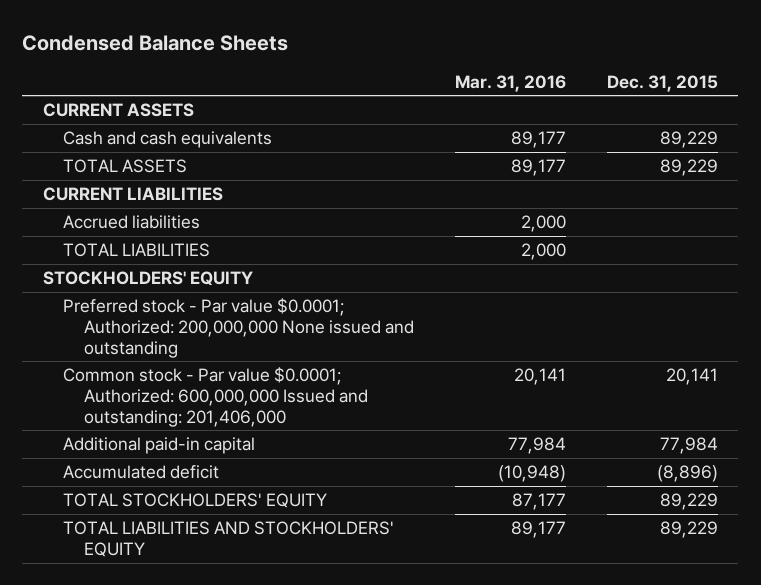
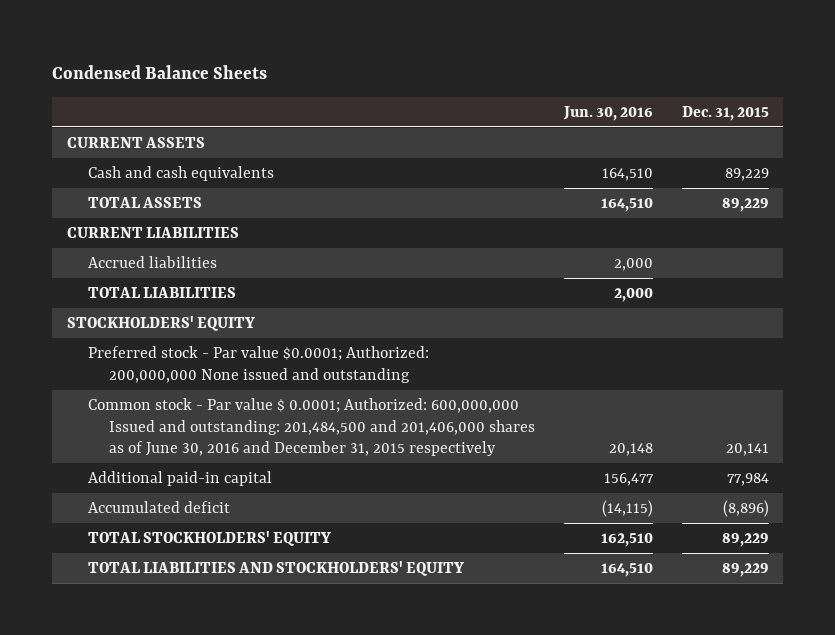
[455,74,567,92] Mar. 31, 2016 -> none
none -> [562,105,653,121] Jun. 30, 2016
[63,367,369,427] Common stock - Par value $0.0001; Authorized: 600,000,000 Issued and outstanding: 201,406,000 -> [87,398,536,456] Common stock - Par value $ 0.0001; Authorized: 600,000,000 Issued and outstanding: 201,484,500 and 201,406,000 shares as of June 30, 2016 and December 31, 2015 respectively

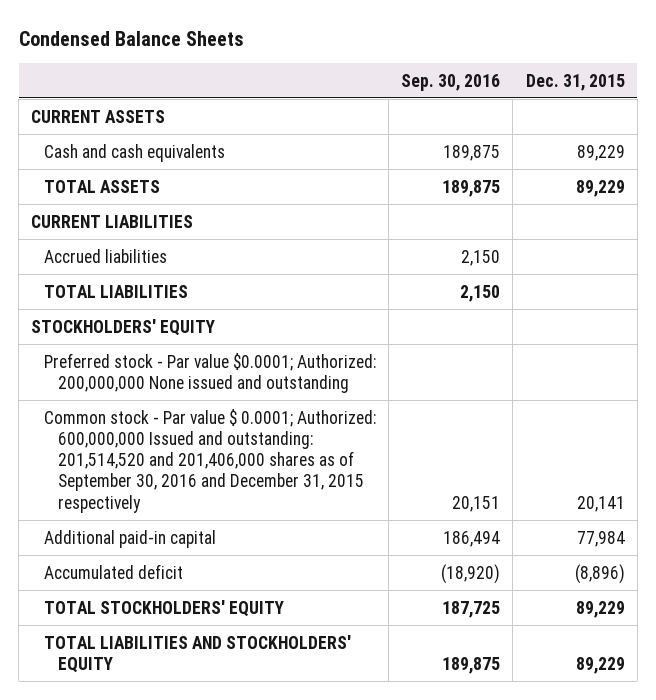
[562,105,653,121] Jun. 30, 2016 -> none
none -> [401,73,501,91] Sep. 30, 2016
[87,398,536,456] Common stock - Par value $ 0.0001; Authorized: 600,000,000 Issued and outstanding: 201,484,500 and 201,406,000 shares as of June 30, 2016 and December 31, 2015 respectively -> [44,408,377,513] Common stock - Par value $ 0.0001; Authorized: 600,000,000 Issued and outstanding: 201,514,520 and 201,406,000 shares as of September 30, 2016 and December 31, 2015 respectively

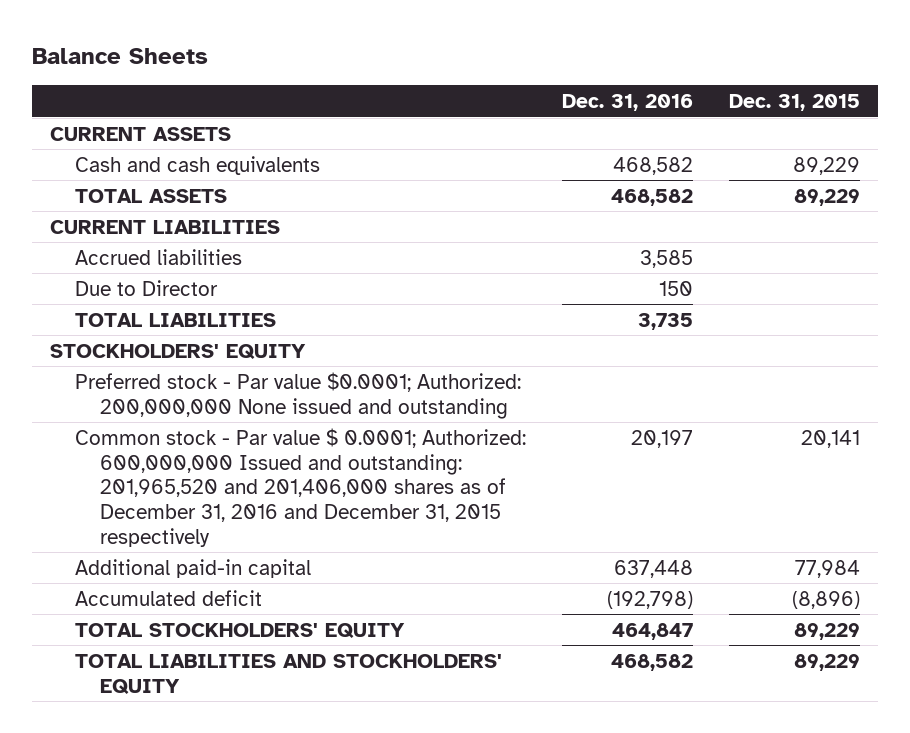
[18,30,244,46] Condensed Balance Sheets -> [31,48,208,65] Balance Sheets
[401,73,501,91] Sep. 30, 2016 -> none
none -> [561,94,693,112] Dec. 31, 2016
none -> [74,279,218,296] Due to Director
[44,408,377,513] Common stock - Par value $ 0.0001; Authorized: 600,000,000 Issued and outstanding: 201,514,520 and 201,406,000 shares as of September 30, 2016 and December 31, 2015 respectively -> [74,427,526,547] Common stock - Par value $ 0.0001; Authorized: 600,000,000 Issued and outstanding: 201,965,520 and 201,406,000 shares as of December 31, 2016 and December 31, 2015 respectively

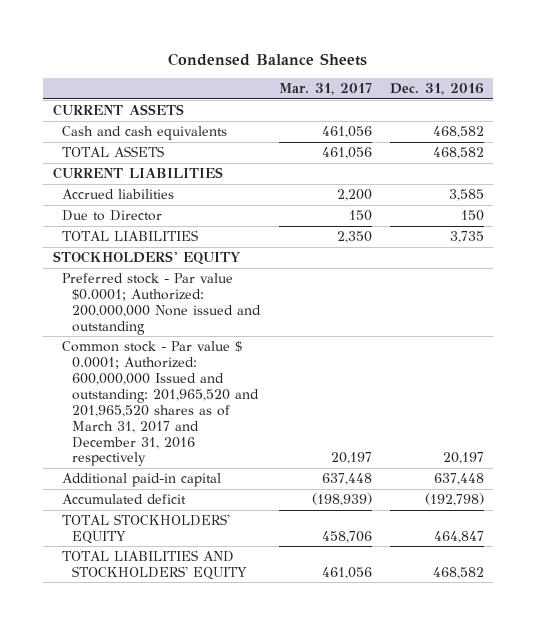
[31,48,208,65] Balance Sheets -> [168,52,368,66] Condensed Balance Sheets
[728,94,860,112] Dec. 31, 2015 -> none
none -> [278,83,372,96] Mar. 31, 2017
[74,427,526,547] Common stock - Par value $ 0.0001; Authorized: 600,000,000 Issued and outstanding: 201,965,520 and 201,406,000 shares as of December 31, 2016 and December 31, 2015 respectively -> [62,341,260,467] Common stock - Par value $ 0.0001; Authorized: 600,000,000 Issued and outstanding: 201,965,520 and 201,965,520 shares as of March 31, 2017 and December 31, 2016 respectively

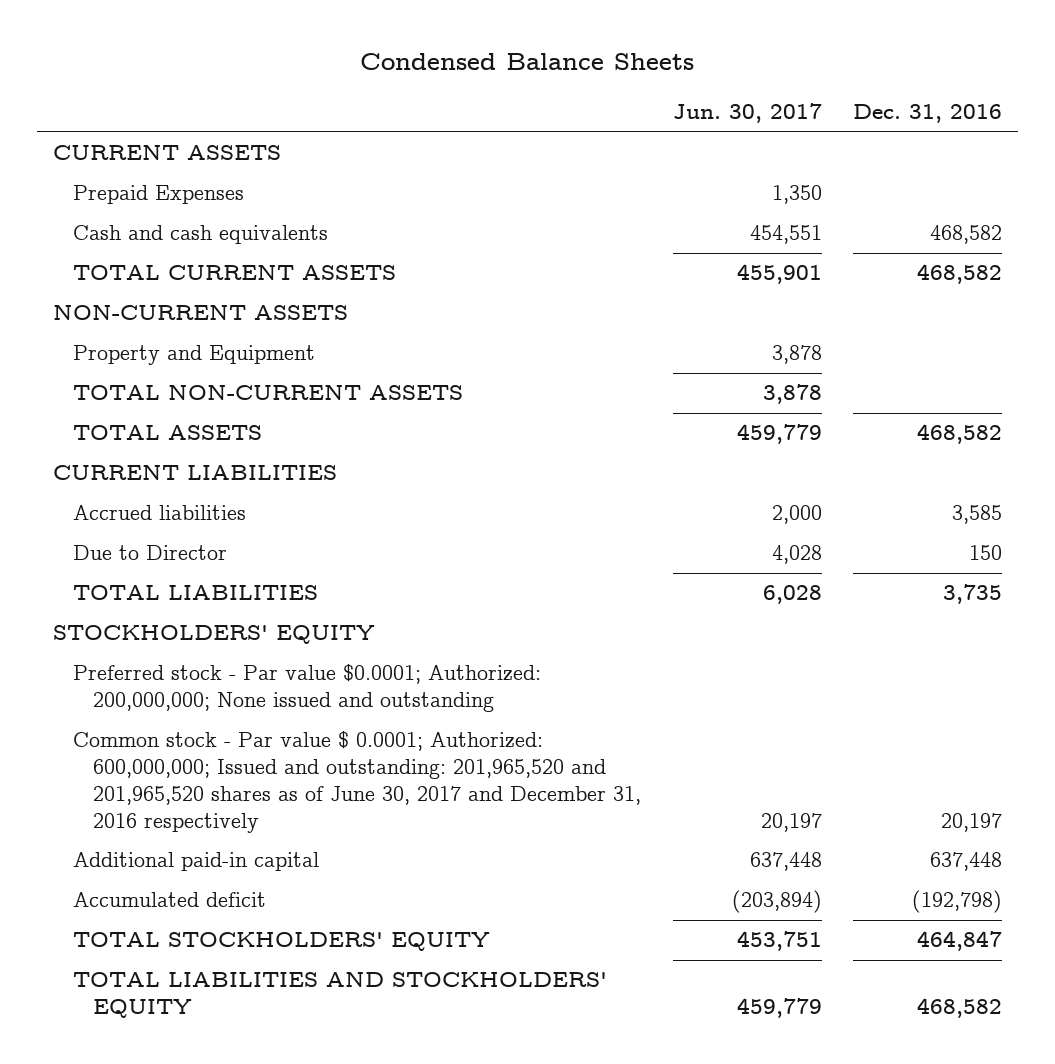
[278,83,372,96] Mar. 31, 2017 -> none
none -> [672,103,822,124] Jun. 30, 2017
none -> [72,185,244,205] Prepaid Expenses
none -> [72,265,396,281] TOTAL CURRENT ASSETS
none -> [52,305,348,321] NON-CURRENT ASSETS
none -> [72,345,315,366] Property and Equipment
none -> [72,385,463,401] TOTAL NON-CURRENT ASSETS
[62,273,262,335] Preferred stock - Par value $0.0001; Authorized: 200,000,000 None issued and outstanding -> [72,664,541,713] Preferred stock - Par value $0.0001; Authorized: 200,000,000; None issued and outstanding
[62,341,260,467] Common stock - Par value $ 0.0001; Authorized: 600,000,000 Issued and outstanding: 201,965,520 and 201,965,520 shares as of March 31, 2017 and December 31, 2016 respectively -> [72,731,642,833] Common stock - Par value $ 0.0001; Authorized: 600,000,000; Issued and outstanding: 201,965,520 and 201,965,520 shares as of June 30, 2017 and December 31, 2016 respectively

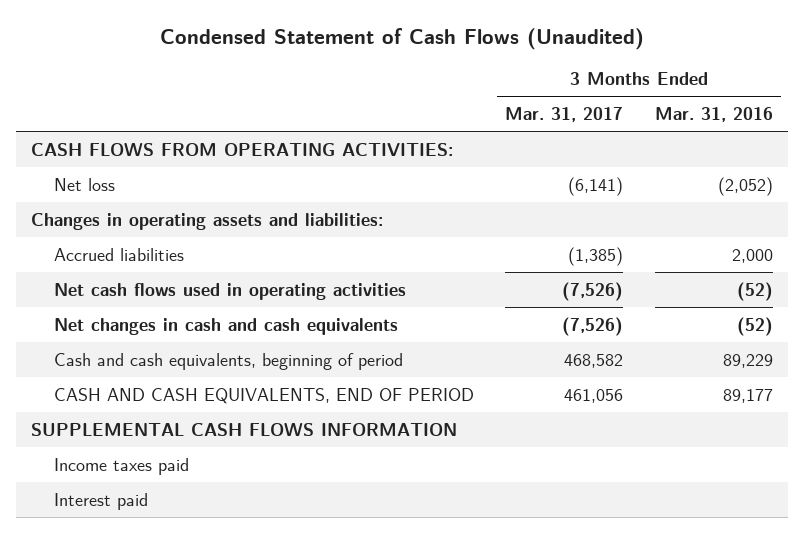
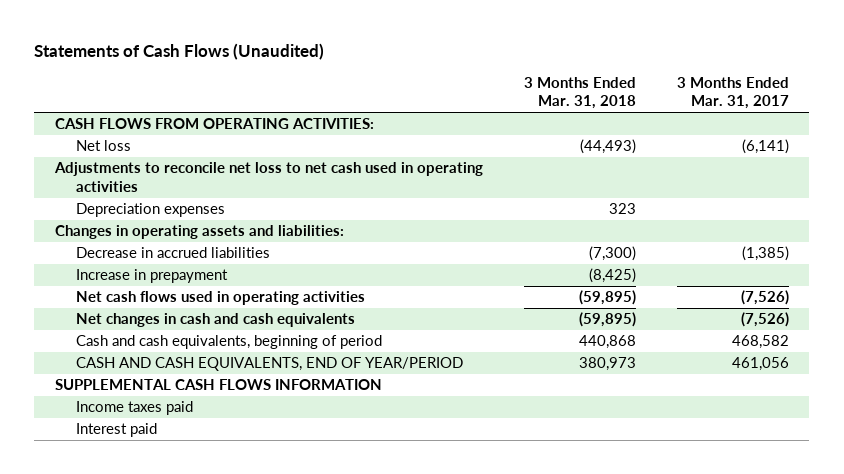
[160,27,645,50] Condensed Statement of Cash Flows (Unaudited) -> [34,43,325,61] Statements of Cash Flows (Unaudited)
[654,107,773,123] Mar. 31, 2016 -> none
none -> [523,76,636,110] 3 Months Ended Mar. 31, 2018
none -> [53,162,483,192] Adjustments to reconcile net loss to net cash used in operating activities
none -> [75,203,225,218] Depreciation expenses
[53,247,184,261] Accrued liabilities -> [75,247,270,259] Decrease in accrued liabilities
none -> [75,269,228,284] Increase in prepayment
[53,387,474,404] CASH AND CASH EQUIVALENTS, END OF PERIOD -> [75,357,463,372] CASH AND CASH EQUIVALENTS, END OF YEAR/PERIOD

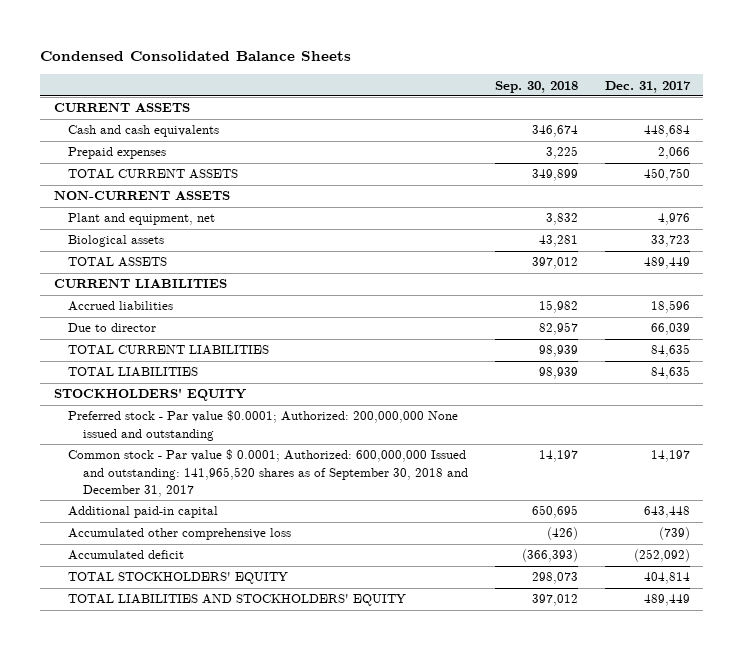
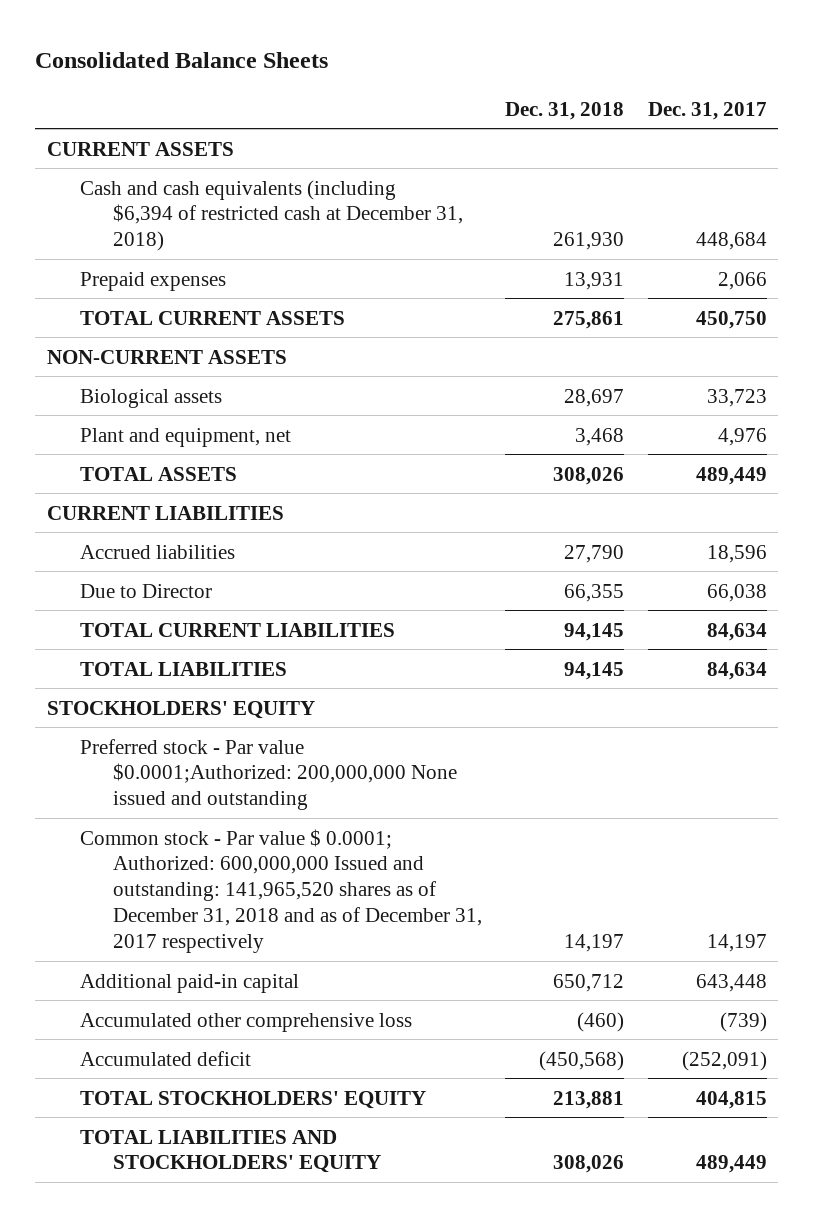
[40,50,352,61] Condensed Consolidated Balance Sheets -> [35,52,329,69] Consolidated Balance Sheets
[494,80,578,93] Sep. 30, 2018 -> none
none -> [505,101,625,120] Dec. 31, 2018
[68,125,220,138] Cash and cash equivalents -> [80,179,464,252] Cash and cash equivalents (including $6,394 of restricted cash at December 31, 2018)
[68,213,216,226] Plant and equipment, net -> [80,427,292,447] Plant and equipment, net
[68,323,157,333] Due to director -> [80,583,213,598] Due to Director
[650,323,690,336] 66,039 -> [706,583,767,602] 66,038
[650,344,690,358] 84,635 -> [706,622,767,641] 84,634
[650,366,690,380] 84,635 -> [706,661,767,680] 84,634
[68,410,459,441] Preferred stock - Par value $0.0001; Authorized: 200,000,000 None issued and outstanding -> [80,738,458,811] Preferred stock - Par value $0.0001;Authorized: 200,000,000 None issued and outstanding
[68,449,469,497] Common stock - Par value $ 0.0001; Authorized: 600,000,000 Issued and outstanding: 141,965,520 shares as of September 30, 2018 and December 31, 2017 -> [80,828,483,954] Common stock - Par value $ 0.0001; Authorized: 600,000,000 Issued and outstanding: 141,965,520 shares as of December 31, 2018 and as of December 31, 2017 respectively
[633,549,690,563] (252,092) -> [681,1050,767,1071] (252,091)
[643,572,690,585] 404,814 -> [695,1090,767,1109] 404,815

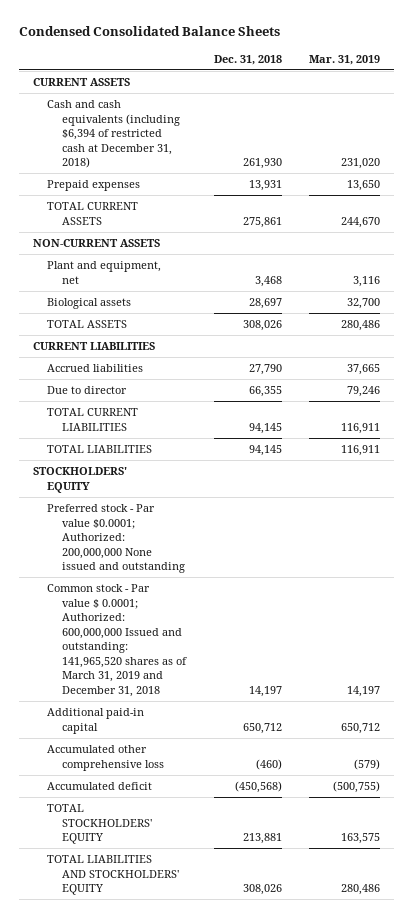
[35,52,329,69] Consolidated Balance Sheets -> [18,26,280,37] Condensed Consolidated Balance Sheets
[647,101,767,120] Dec. 31, 2017 -> none
none -> [309,54,381,65] Mar. 31, 2019
[80,388,223,408] Biological assets -> [47,298,132,310] Biological assets
[80,583,213,598] Due to Director -> [47,386,128,395] Due to director
[80,738,458,811] Preferred stock - Par value $0.0001;Authorized: 200,000,000 None issued and outstanding -> [47,504,186,574] Preferred stock - Par value $0.0001; Authorized: 200,000,000 None issued and outstanding
[80,828,483,954] Common stock - Par value $ 0.0001; Authorized: 600,000,000 Issued and outstanding: 141,965,520 shares as of December 31, 2018 and as of December 31, 2017 respectively -> [47,584,188,697] Common stock - Par value $ 0.0001; Authorized: 600,000,000 Issued and outstanding: 141,965,520 shares as of March 31, 2019 and December 31, 2018

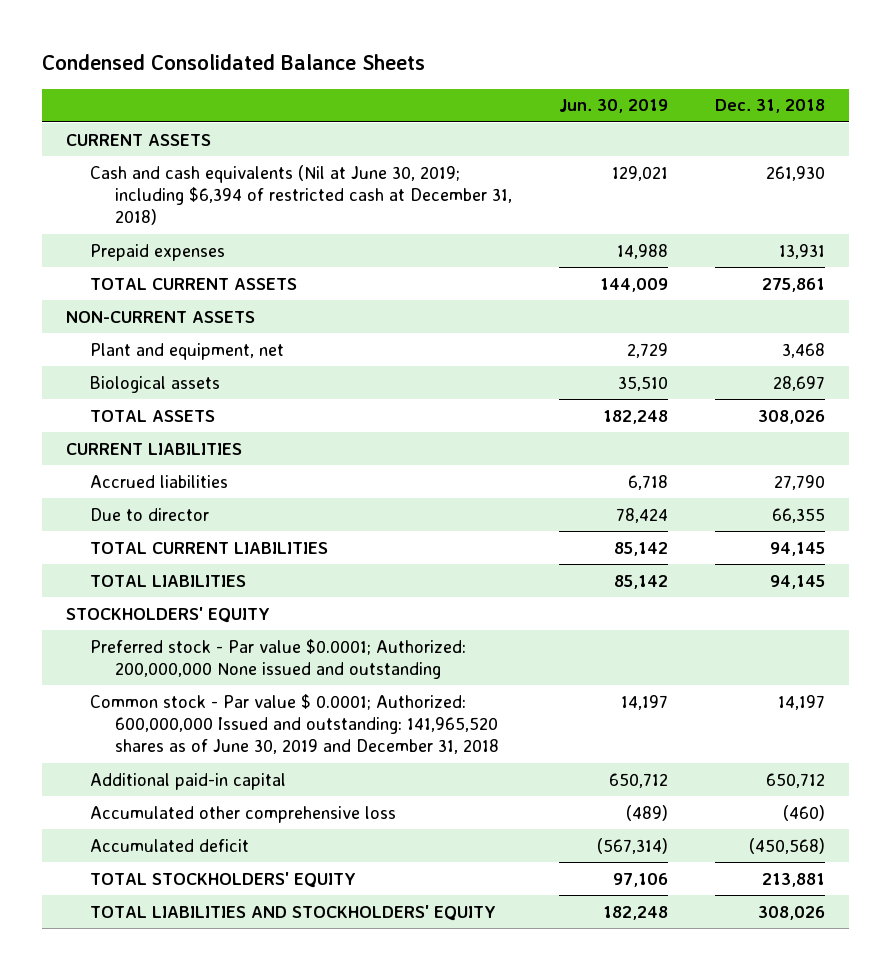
[309,54,381,65] Mar. 31, 2019 -> none
none -> [558,99,668,114] Jun. 30, 2019
[47,100,181,169] Cash and cash equivalents (including $6,394 of restricted cash at December 31, 2018) -> [90,164,512,226] Cash and cash equivalents (Nil at June 30, 2019; including $6,394 of restricted cash at December 31, 2018)
[47,584,188,697] Common stock - Par value $ 0.0001; Authorized: 600,000,000 Issued and outstanding: 141,965,520 shares as of March 31, 2019 and December 31, 2018 -> [90,693,499,755] Common stock - Par value $ 0.0001; Authorized: 600,000,000 Issued and outstanding: 141,965,520 shares as of June 30, 2019 and December 31, 2018

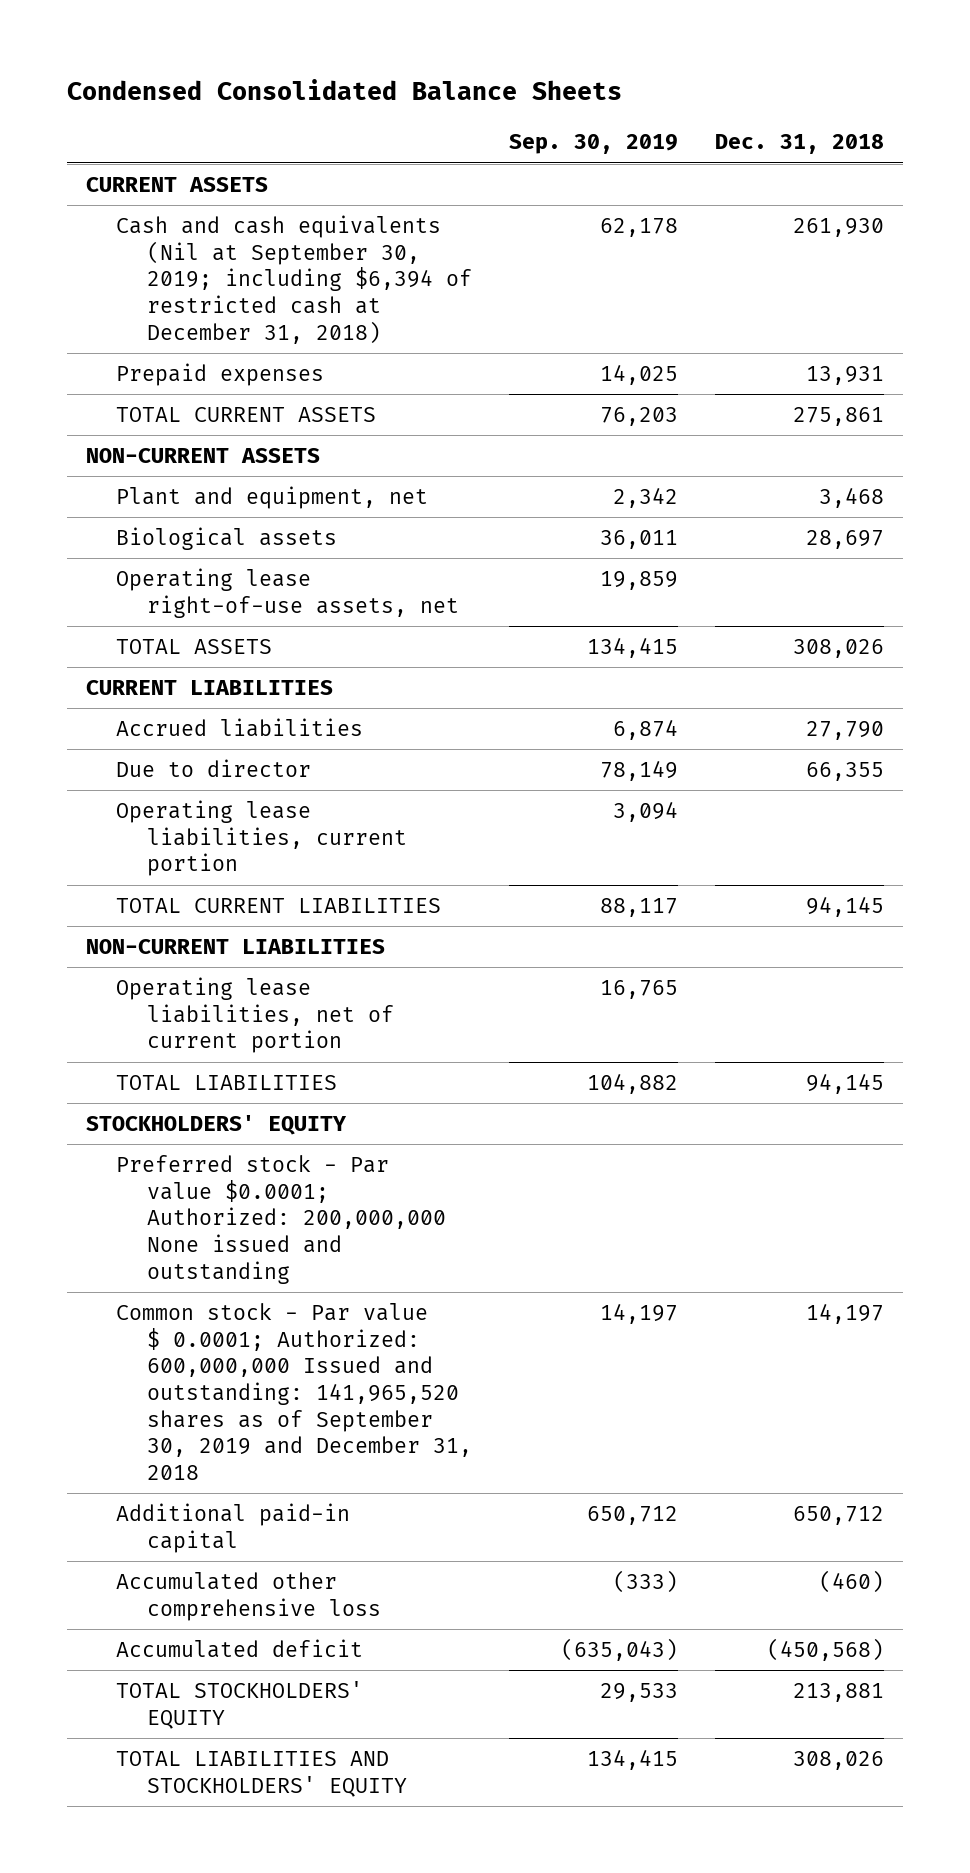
[558,99,668,114] Jun. 30, 2019 -> none
none -> [509,134,679,155] Sep. 30, 2019
[90,164,512,226] Cash and cash equivalents (Nil at June 30, 2019; including $6,394 of restricted cash at December 31, 2018) -> [116,215,473,344] Cash and cash equivalents (Nil at September 30, 2019; including $6,394 of restricted cash at December 31, 2018)
none -> [116,568,460,618] Operating lease right-of-use assets, net
none -> [116,800,408,877] Operating lease liabilities, current portion
none -> [85,939,385,955] NON-CURRENT LIABILITIES
none -> [116,977,395,1054] Operating lease liabilities, net of current portion
[90,693,499,755] Common stock - Par value $ 0.0001; Authorized: 600,000,000 Issued and outstanding: 141,965,520 shares as of June 30, 2019 and December 31, 2018 -> [116,1303,473,1481] Common stock - Par value $ 0.0001; Authorized: 600,000,000 Issued and outstanding: 141,965,520 shares as of September 30, 2019 and December 31, 2018

